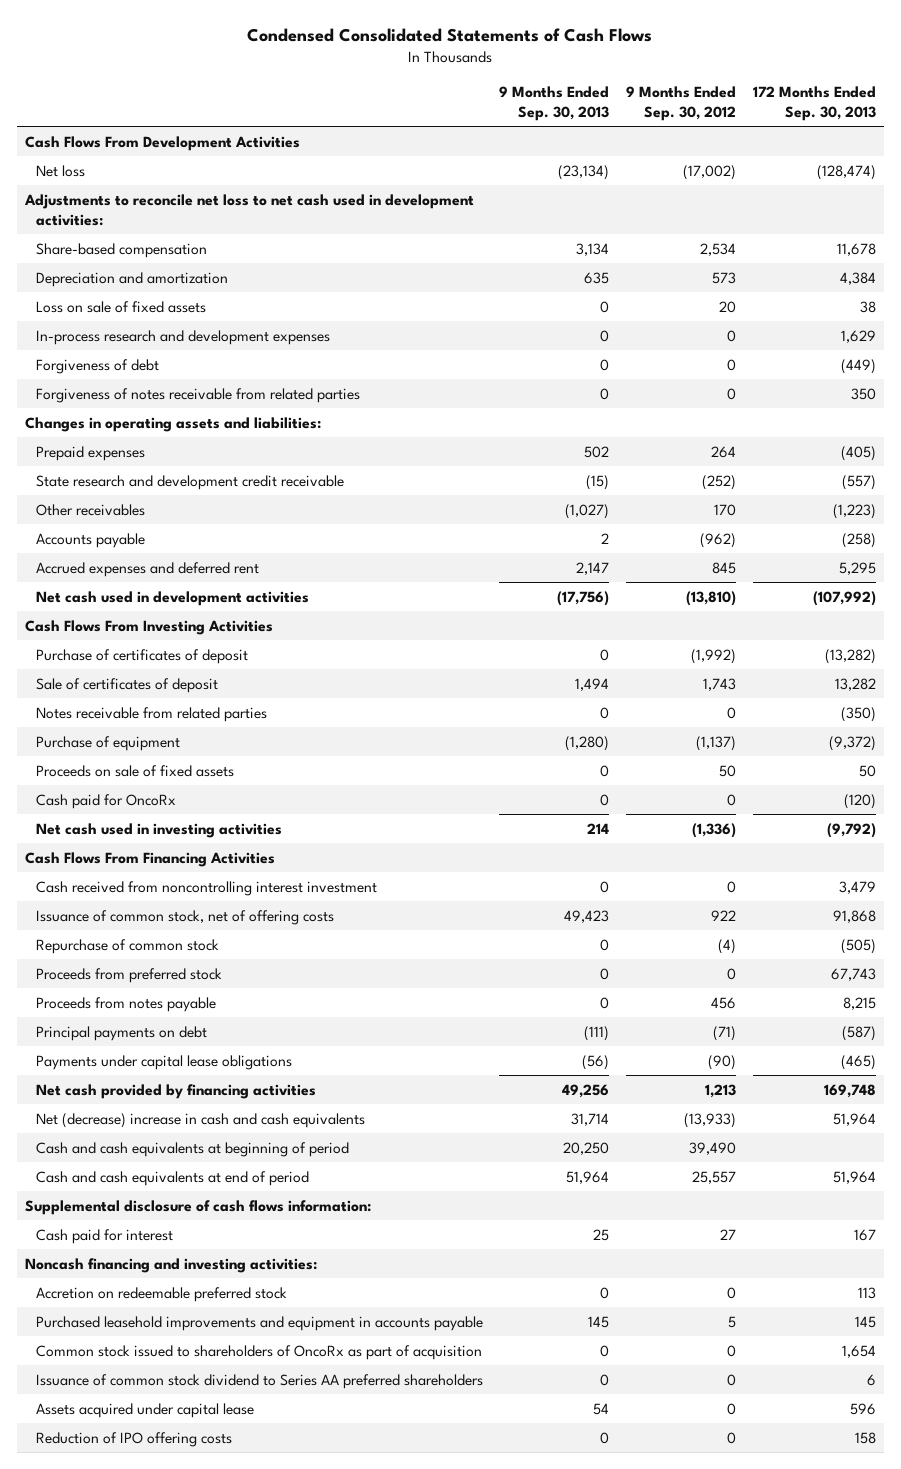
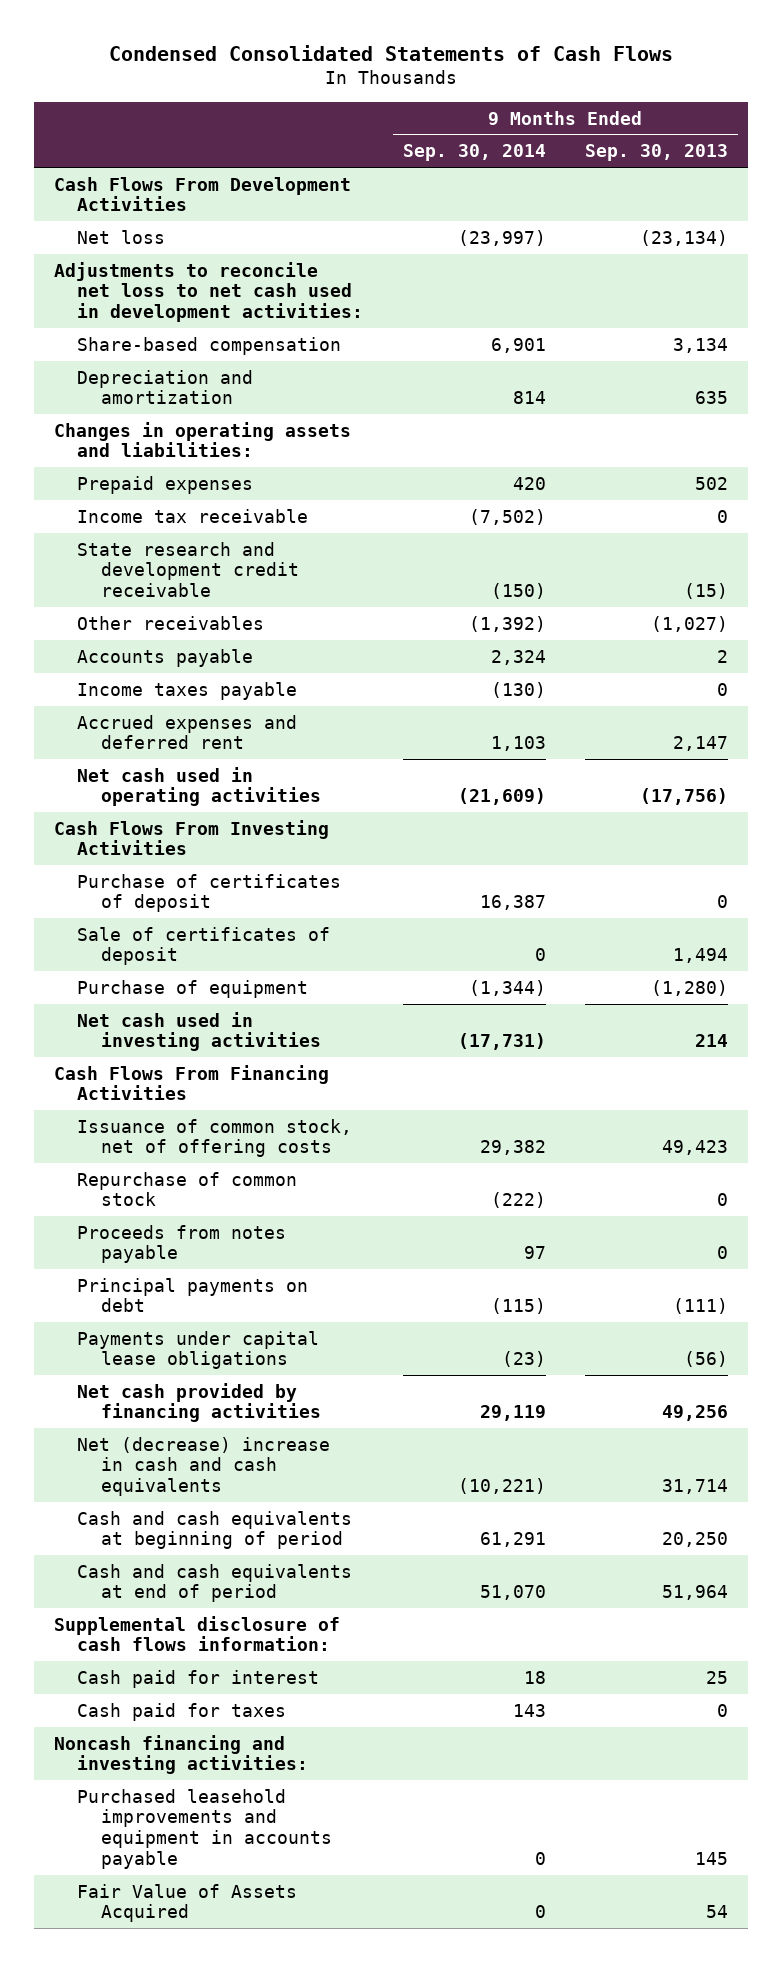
[626,85,737,121] 9 Months Ended Sep. 30, 2012 -> none
[752,85,876,121] 172 Months Ended Sep. 30, 2013 -> none
none -> [402,144,546,162] Sep. 30, 2014
[35,300,206,313] Loss on sale of fixed assets -> none
[35,329,330,345] In-process research and development expenses -> none
[35,358,159,374] Forgiveness of debt -> none
[35,387,360,403] Forgiveness of notes receivable from related parties -> none
none -> [77,508,309,523] Income tax receivable
none -> [77,681,298,700] Income taxes payable
[35,590,309,606] Net cash used in development activities -> [77,766,321,807] Net cash used in operating activities
[35,706,267,722] Notes receivable from related parties -> none
[35,764,234,777] Proceeds on sale of fixed assets -> none
[35,793,176,809] Cash paid for OncoRx -> none
[35,880,377,896] Cash received from noncontrolling interest investment -> none
[35,967,222,983] Proceeds from preferred stock -> none
none -> [77,1702,287,1721] Cash paid for taxes
[35,1286,287,1302] Accretion on redeemable preferred stock -> none
[35,1344,482,1360] Common stock issued to shareholders of OncoRx as part of acquisition -> none
[35,1373,483,1389] Issuance of common stock dividend to Series AA preferred shareholders -> none
[35,1431,232,1447] Reduction of IPO offering costs -> none
[35,1402,254,1418] Assets acquired under capital lease -> [77,1883,298,1923] Fair Value of Assets Acquired

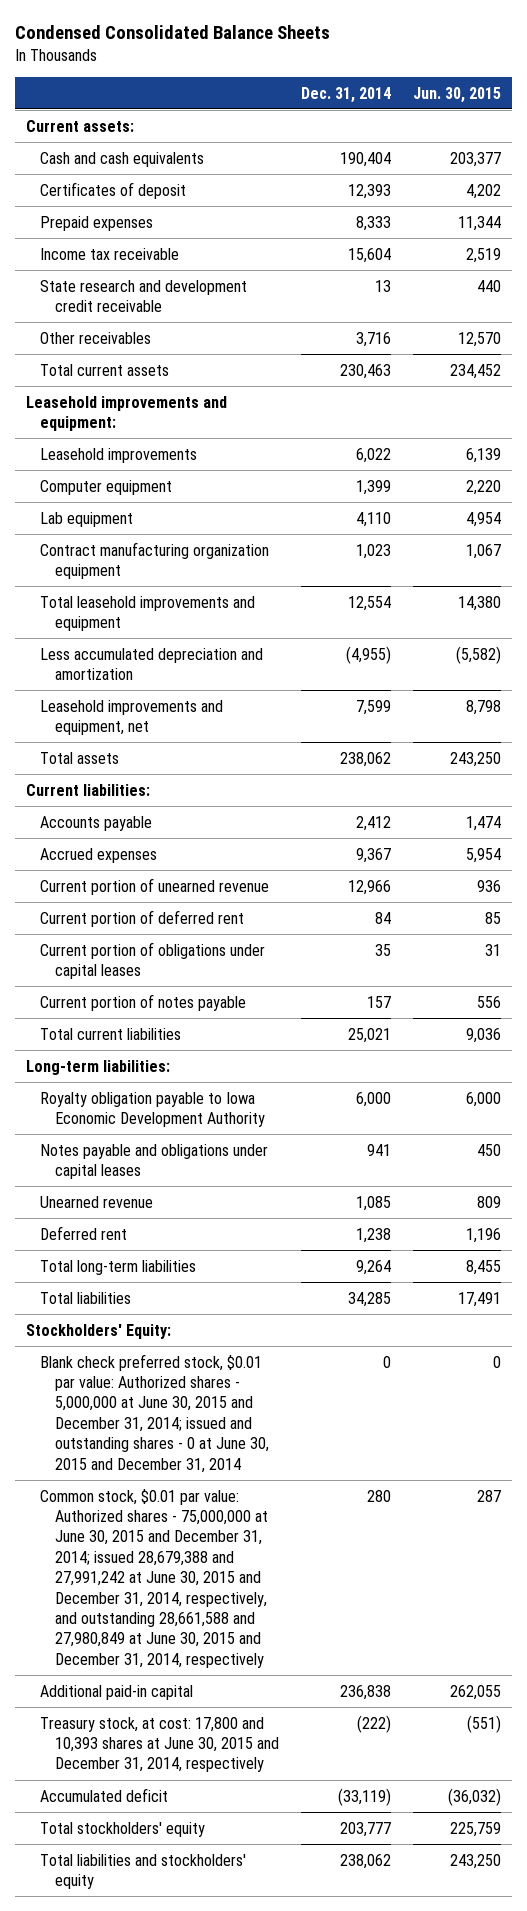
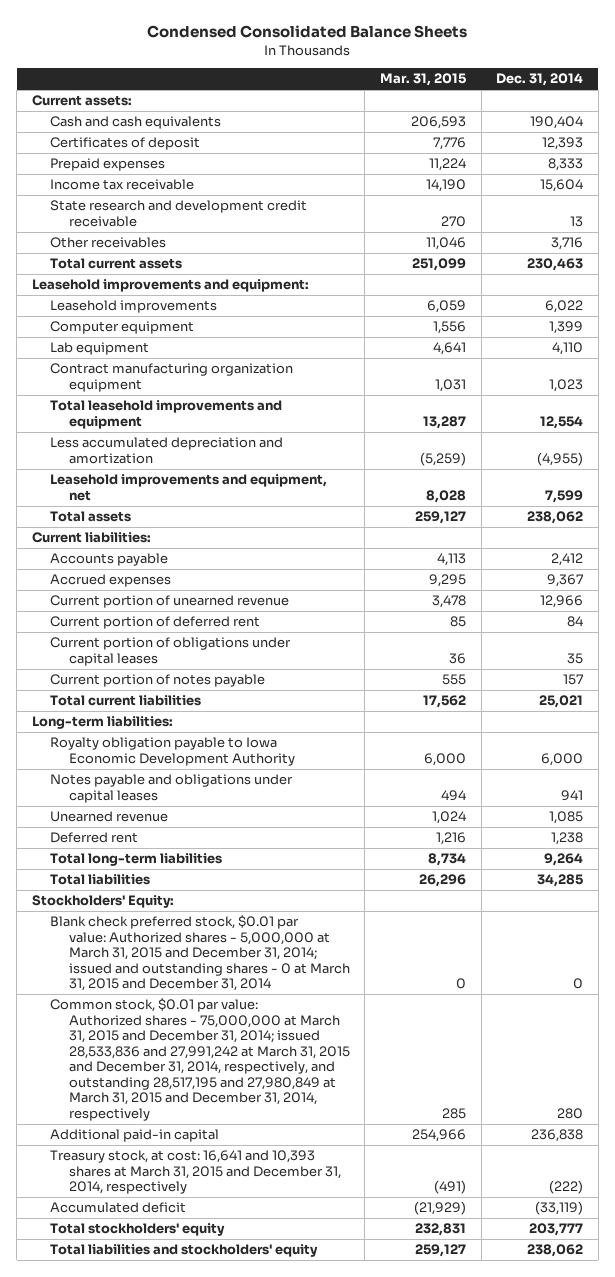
[413,86,502,103] Jun. 30, 2015 -> none
none -> [379,73,466,87] Mar. 31, 2015
[40,1353,270,1473] Blank check preferred stock, $0.01 par value: Authorized shares - 5,000,000 at June 30, 2015 and December 31, 2014; issued and outstanding shares - 0 at June 30, 2015 and December 31, 2014 -> [50,915,350,992] Blank check preferred stock, $0.01 par value: Authorized shares - 5,000,000 at March 31, 2015 and December 31, 2014; issued and outstanding shares - 0 at March 31, 2015 and December 31, 2014
[40,1488,269,1668] Common stock, $0.01 par value: Authorized shares - 75,000,000 at June 30, 2015 and December 31, 2014; issued 28,679,388 and 27,991,242 at June 30, 2015 and December 31, 2014, respectively, and outstanding 28,661,588 and 27,980,849 at June 30, 2015 and December 31, 2014, respectively -> [50,998,350,1121] Common stock, $0.01 par value: Authorized shares - 75,000,000 at March 31, 2015 and December 31, 2014; issued 28,533,836 and 27,991,242 at March 31, 2015 and December 31, 2014, respectively, and outstanding 28,517,195 and 27,980,849 at March 31, 2015 and December 31, 2014, respectively
[40,1716,280,1773] Treasury stock, at cost: 17,800 and 10,393 shares at June 30, 2015 and December 31, 2014, respectively -> [50,1150,341,1195] Treasury stock, at cost: 16,641 and 10,393 shares at March 31, 2015 and December 31, 2014, respectively

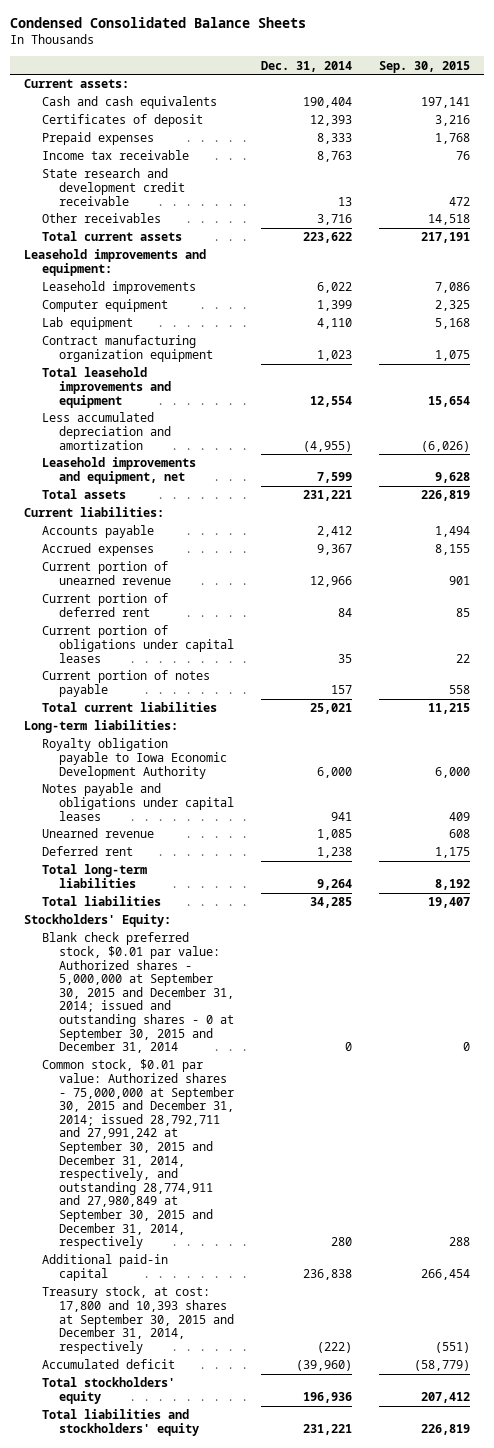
[379,73,466,87] Mar. 31, 2015 -> none
none -> [379,60,471,73] Sep. 30, 2015
[540,179,584,193] 15,604 -> [317,151,353,163] 8,763
[527,258,584,272] 230,463 -> [303,232,353,244] 223,622
[527,511,584,525] 238,062 -> [303,490,353,502] 231,221
[50,915,350,992] Blank check preferred stock, $0.01 par value: Authorized shares - 5,000,000 at March 31, 2015 and December 31, 2014; issued and outstanding shares - 0 at March 31, 2015 and December 31, 2014 -> [41,932,235,1054] Blank check preferred stock, $0.01 par value: Authorized shares - 5,000,000 at September 30, 2015 and December 31, 2014; issued and outstanding shares - 0 at September 30, 2015 and December 31, 2014
[50,998,350,1121] Common stock, $0.01 par value: Authorized shares - 75,000,000 at March 31, 2015 and December 31, 2014; issued 28,533,836 and 27,991,242 at March 31, 2015 and December 31, 2014, respectively, and outstanding 28,517,195 and 27,980,849 at March 31, 2015 and December 31, 2014, respectively -> [41,1059,235,1250] Common stock, $0.01 par value: Authorized shares - 75,000,000 at September 30, 2015 and December 31, 2014; issued 28,792,711 and 27,991,242 at September 30, 2015 and December 31, 2014, respectively, and outstanding 28,774,911 and 27,980,849 at September 30, 2015 and December 31, 2014, respectively
[50,1150,341,1195] Treasury stock, at cost: 16,641 and 10,393 shares at March 31, 2015 and December 31, 2014, respectively -> [41,1286,235,1354] Treasury stock, at cost: 17,800 and 10,393 shares at September 30, 2015 and December 31, 2014, respectively
[535,1201,584,1216] (33,119) -> [296,1360,353,1372] (39,960)
[529,1223,584,1237] 203,777 -> [303,1391,353,1403] 196,936
[527,1244,584,1258] 238,062 -> [303,1423,353,1435] 231,221

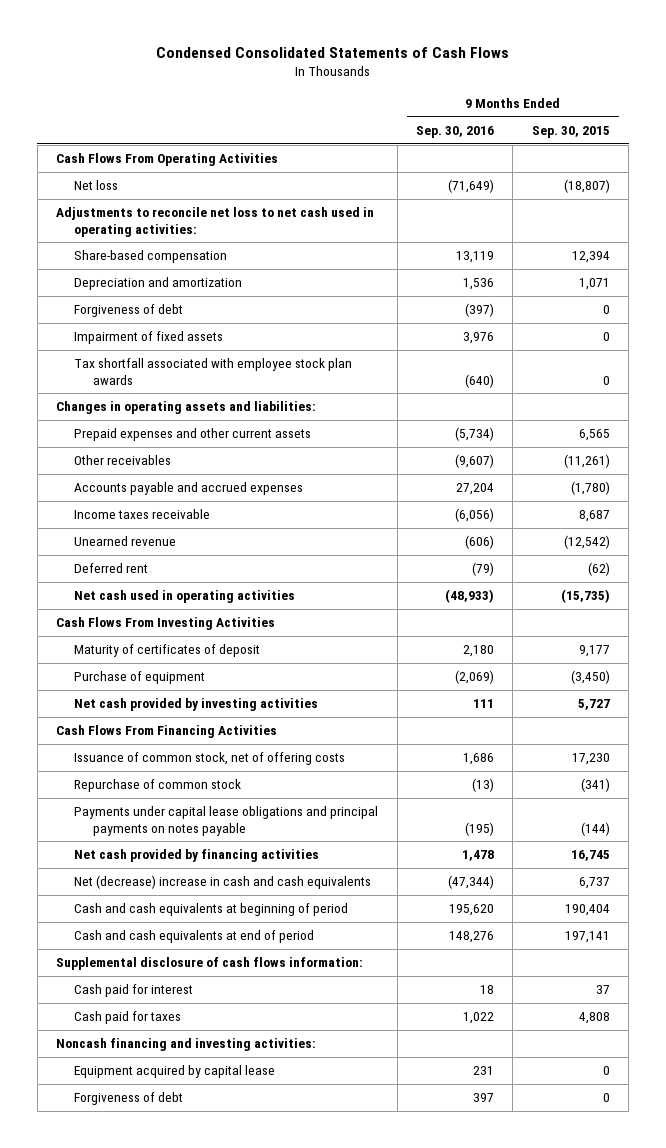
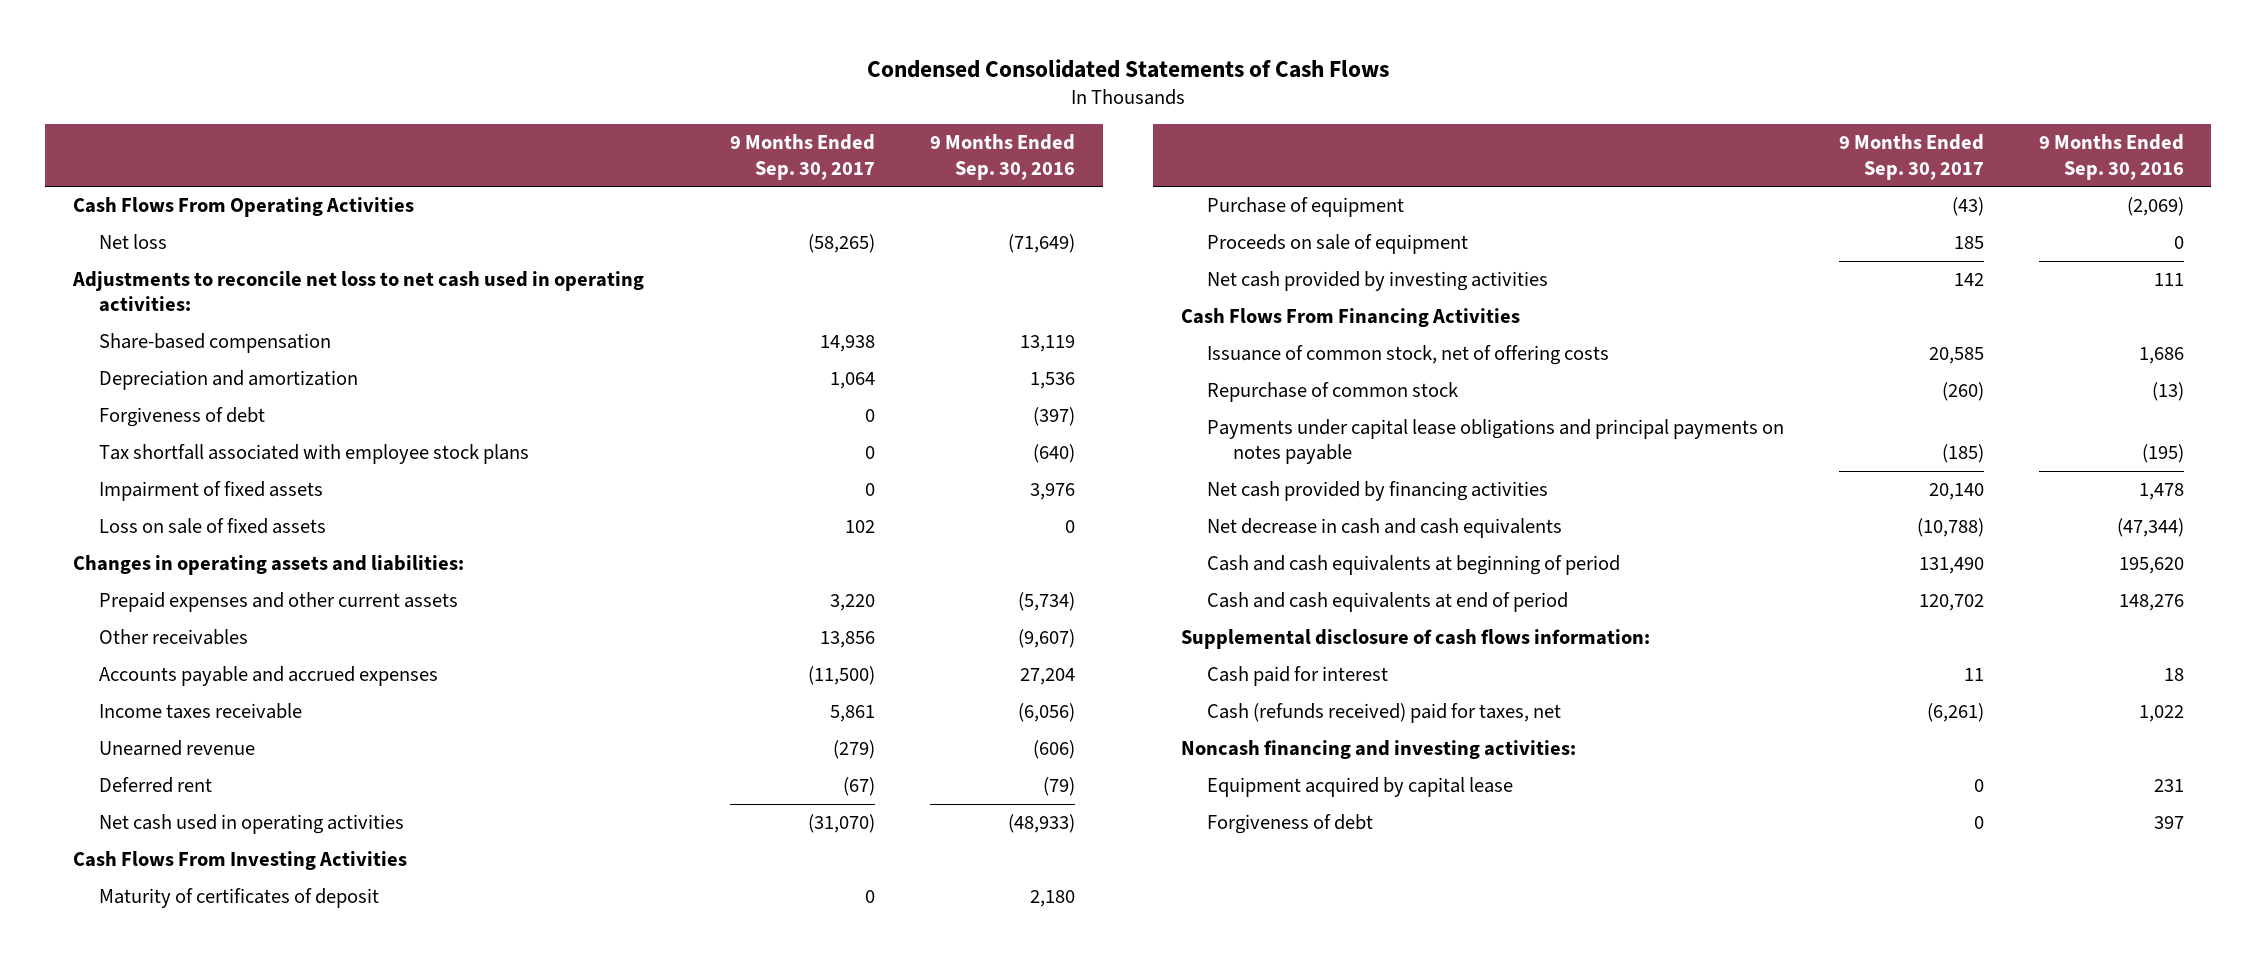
[531,126,610,139] Sep. 30, 2015 -> none
none -> [730,134,876,180] 9 Months Ended Sep. 30, 2017
none -> [98,444,529,465] Tax shortfall associated with employee stock plans
[74,358,353,385] Tax shortfall associated with employee stock plan awards -> none
none -> [98,518,326,535] Loss on sale of fixed assets
none -> [1206,234,1468,255] Proceeds on sale of equipment
[74,875,372,890] Net (decrease) increase in cash and cash equivalents -> [1206,518,1562,539] Net decrease in cash and cash equivalents
[74,1011,182,1025] Cash paid for taxes -> [1206,703,1561,724] Cash (refunds received) paid for taxes, net

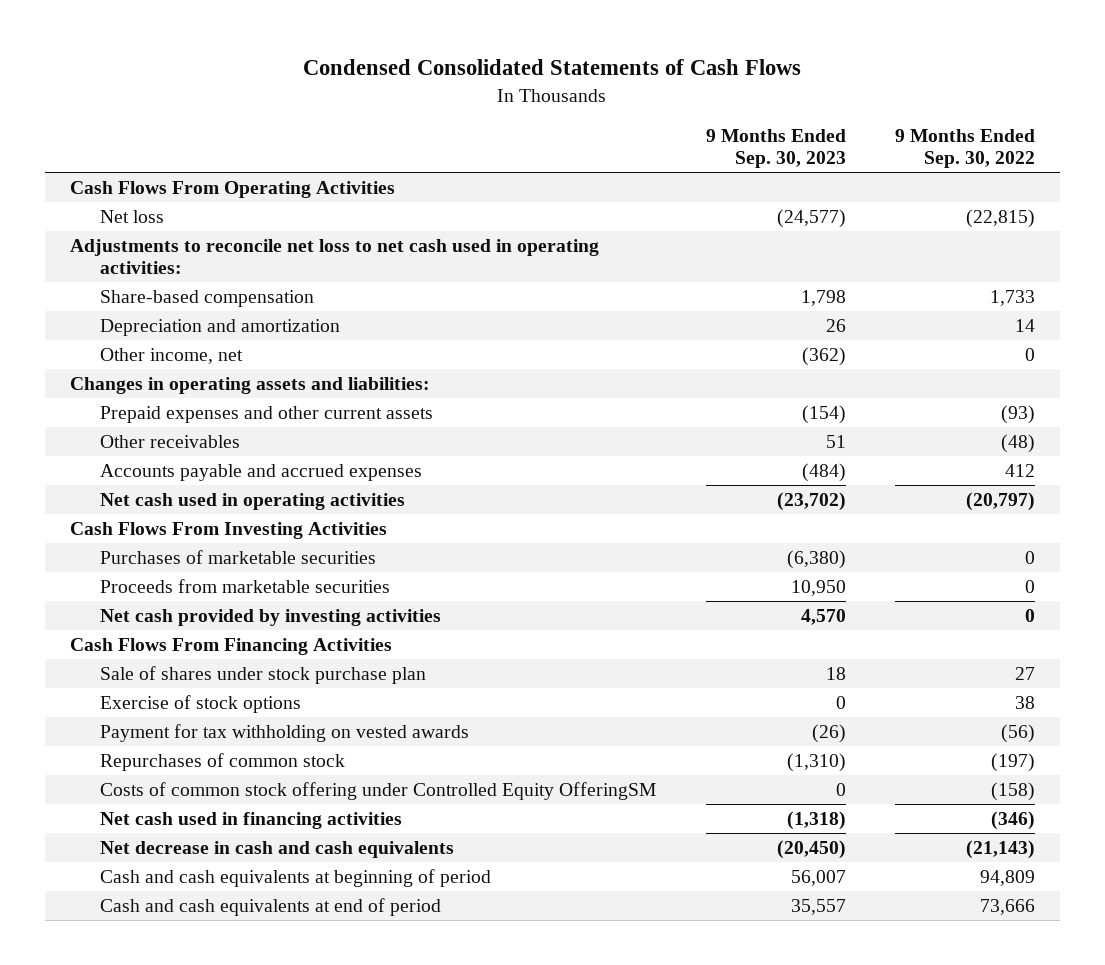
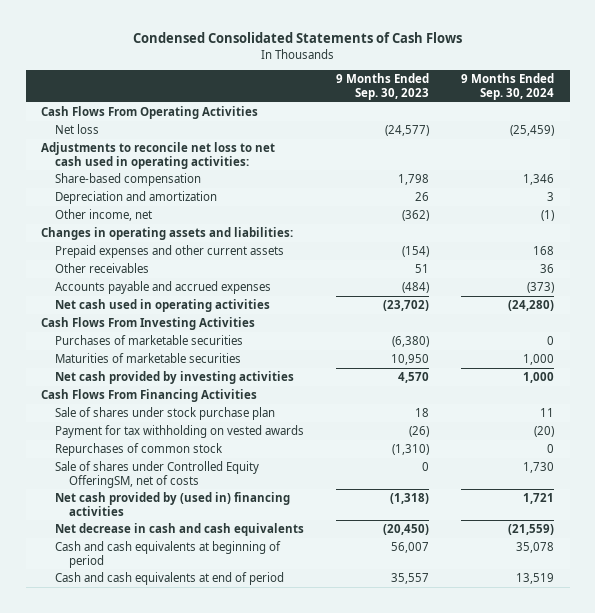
[894,128,1035,169] 9 Months Ended Sep. 30, 2022 -> none
none -> [460,73,554,100] 9 Months Ended Sep. 30, 2024
[100,578,391,593] Proceeds from marketable securities -> [55,352,242,363] Maturities of marketable securities
[100,694,302,713] Exercise of stock options -> none
[100,781,657,800] Costs of common stock offering under Controlled Equity OfferingSM -> [55,460,260,488] Sale of shares under Controlled Equity OfferingSM, net of costs
[100,811,403,829] Net cash used in financing activities -> [55,491,291,516] Net cash provided by (used in) financing activities

